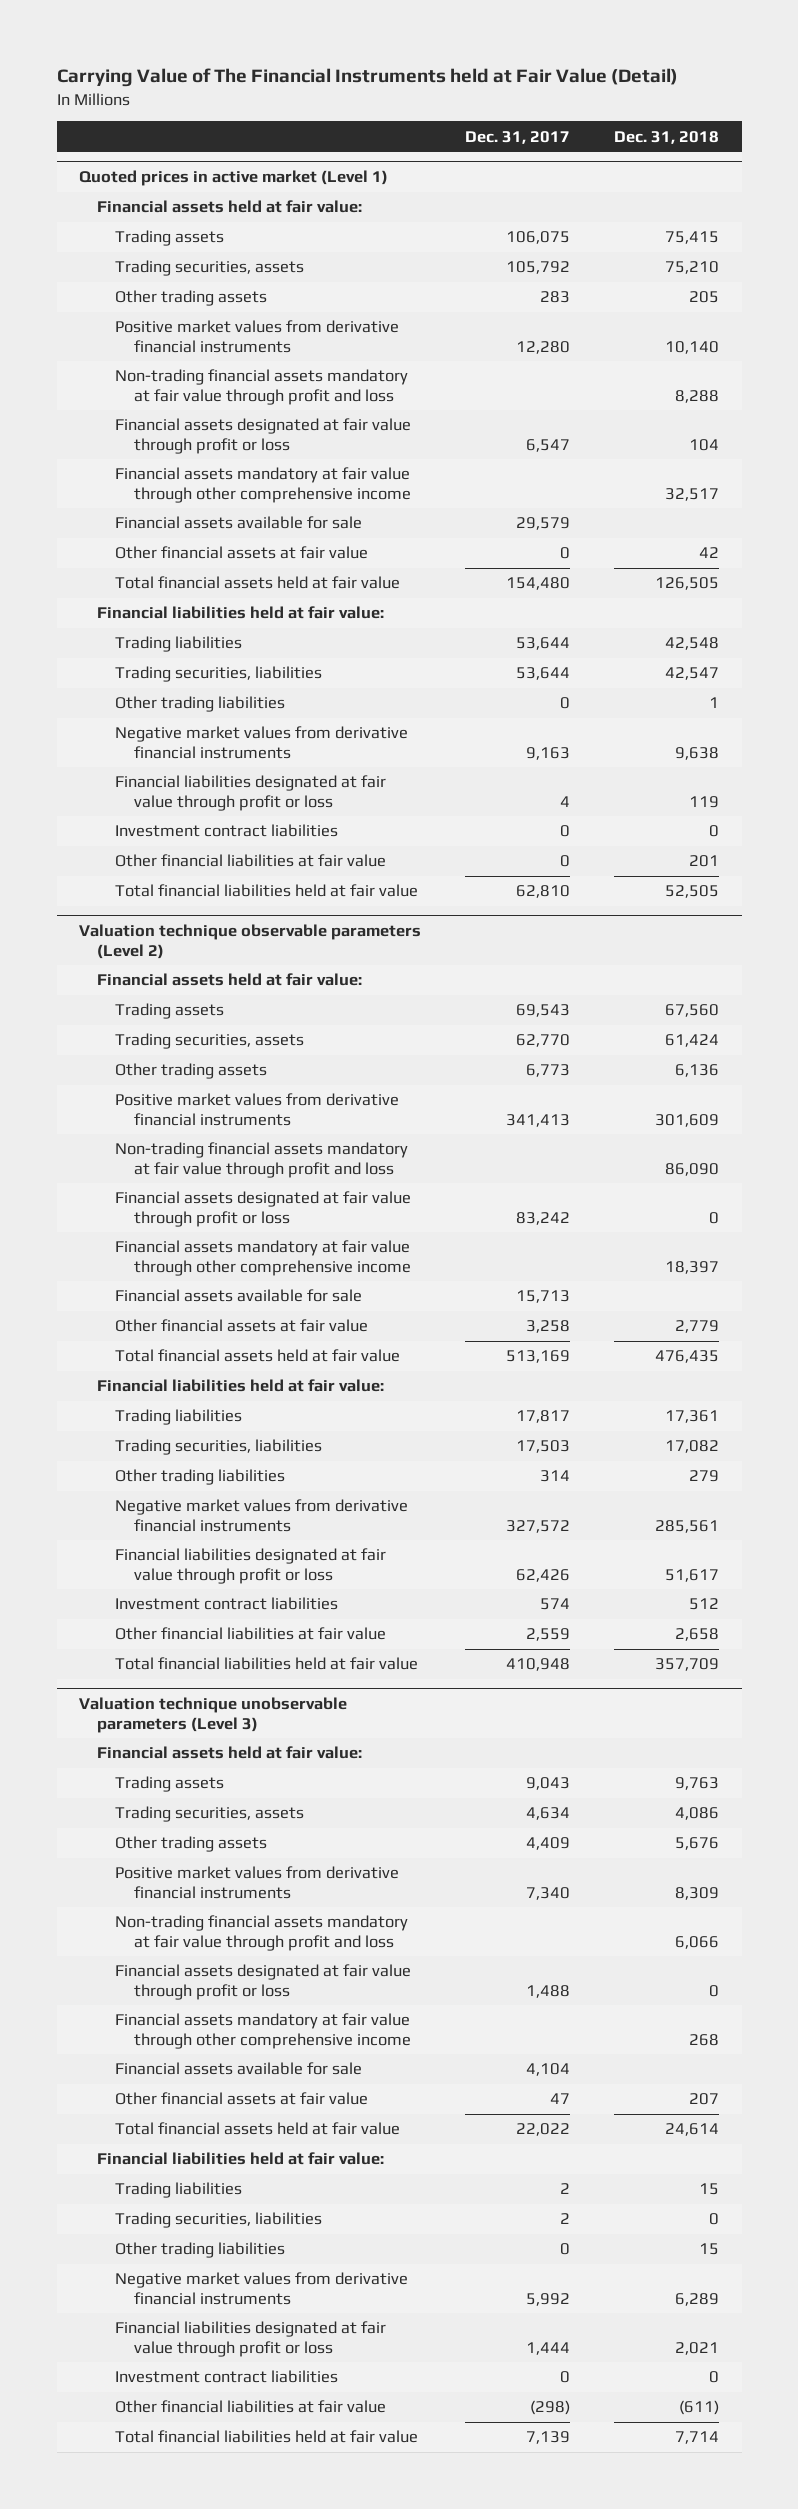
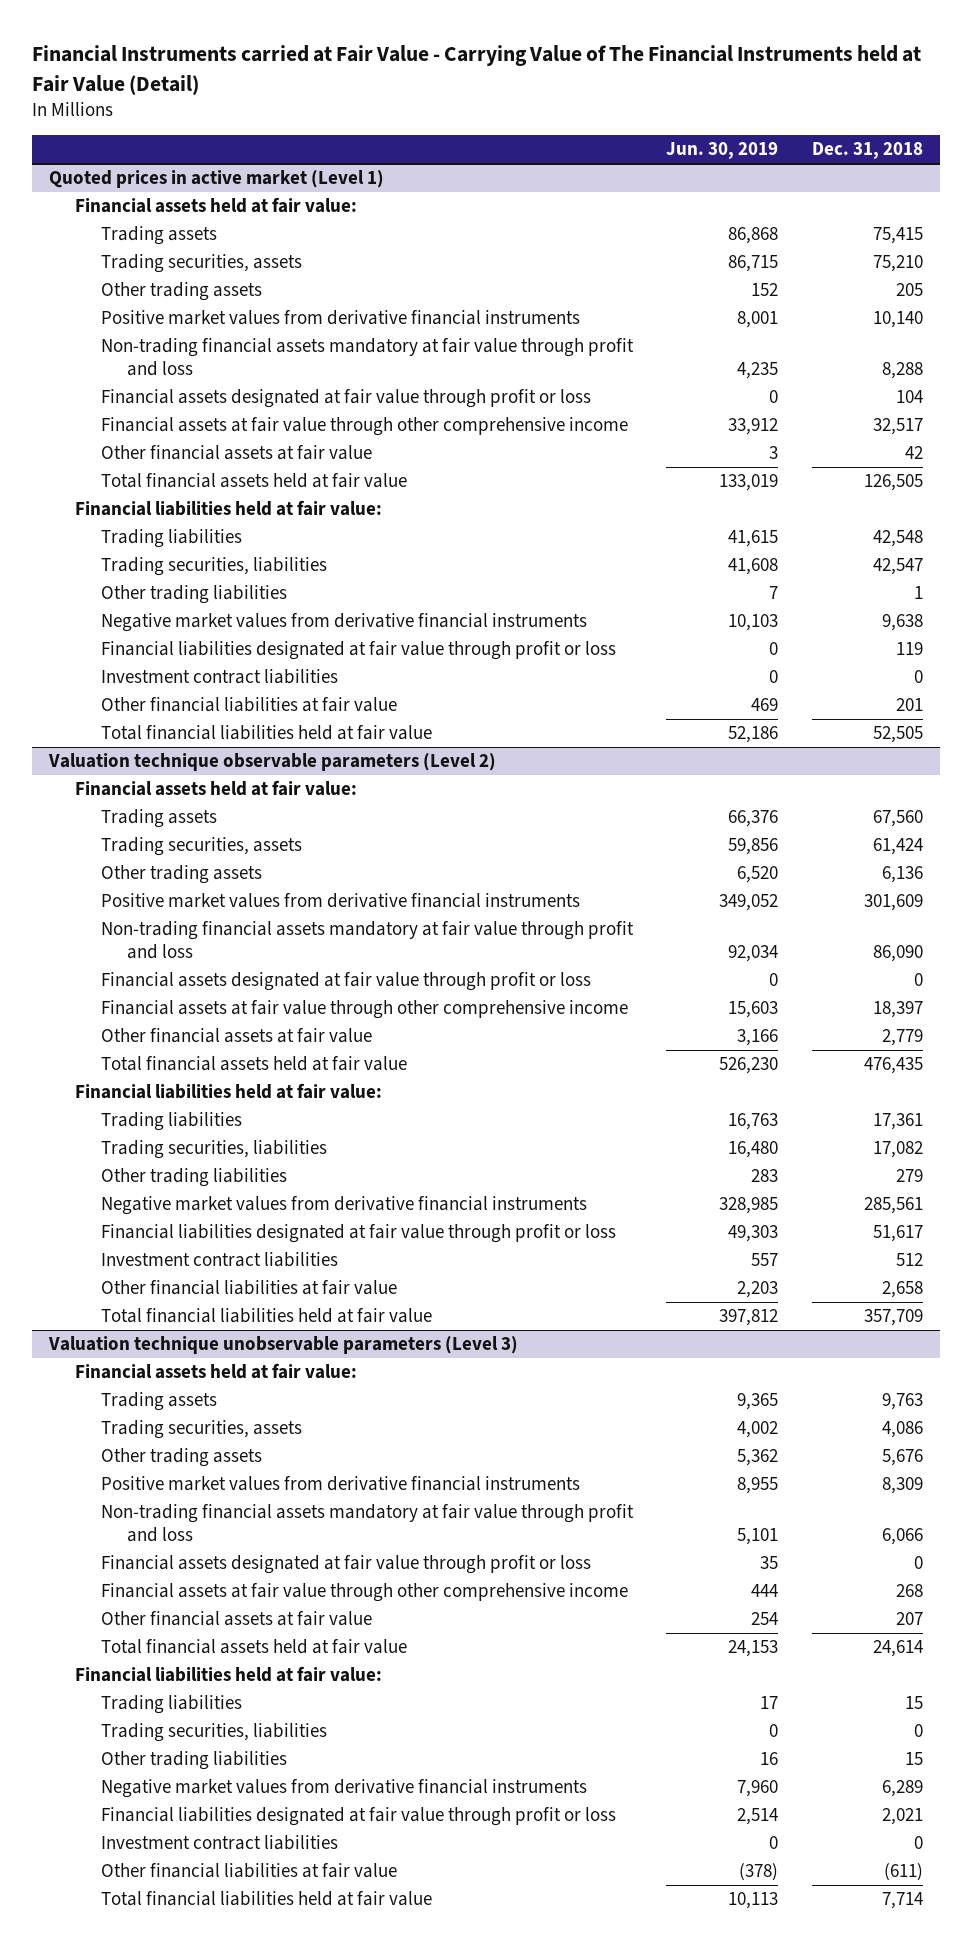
[56,68,678,88] Carrying Value of The Financial Instruments held at Fair Value (Detail) -> [32,45,922,95] Financial Instruments carried at Fair Value - Carrying Value of The Financial Instruments held at Fair Value (Detail)
[465,130,571,144] Dec. 31, 2017 -> none
none -> [666,142,779,160] Jun. 30, 2019
[115,516,363,530] Financial assets available for sale -> none
[115,467,411,503] Financial assets mandatory at fair value through other comprehensive income -> [100,417,628,437] Financial assets at fair value through other comprehensive income
[115,1289,363,1303] Financial assets available for sale -> none
[115,1240,411,1276] Financial assets mandatory at fair value through other comprehensive income -> [100,1000,628,1020] Financial assets at fair value through other comprehensive income
[115,2062,363,2076] Financial assets available for sale -> none
[115,2013,411,2049] Financial assets mandatory at fair value through other comprehensive income -> [100,1583,628,1603] Financial assets at fair value through other comprehensive income

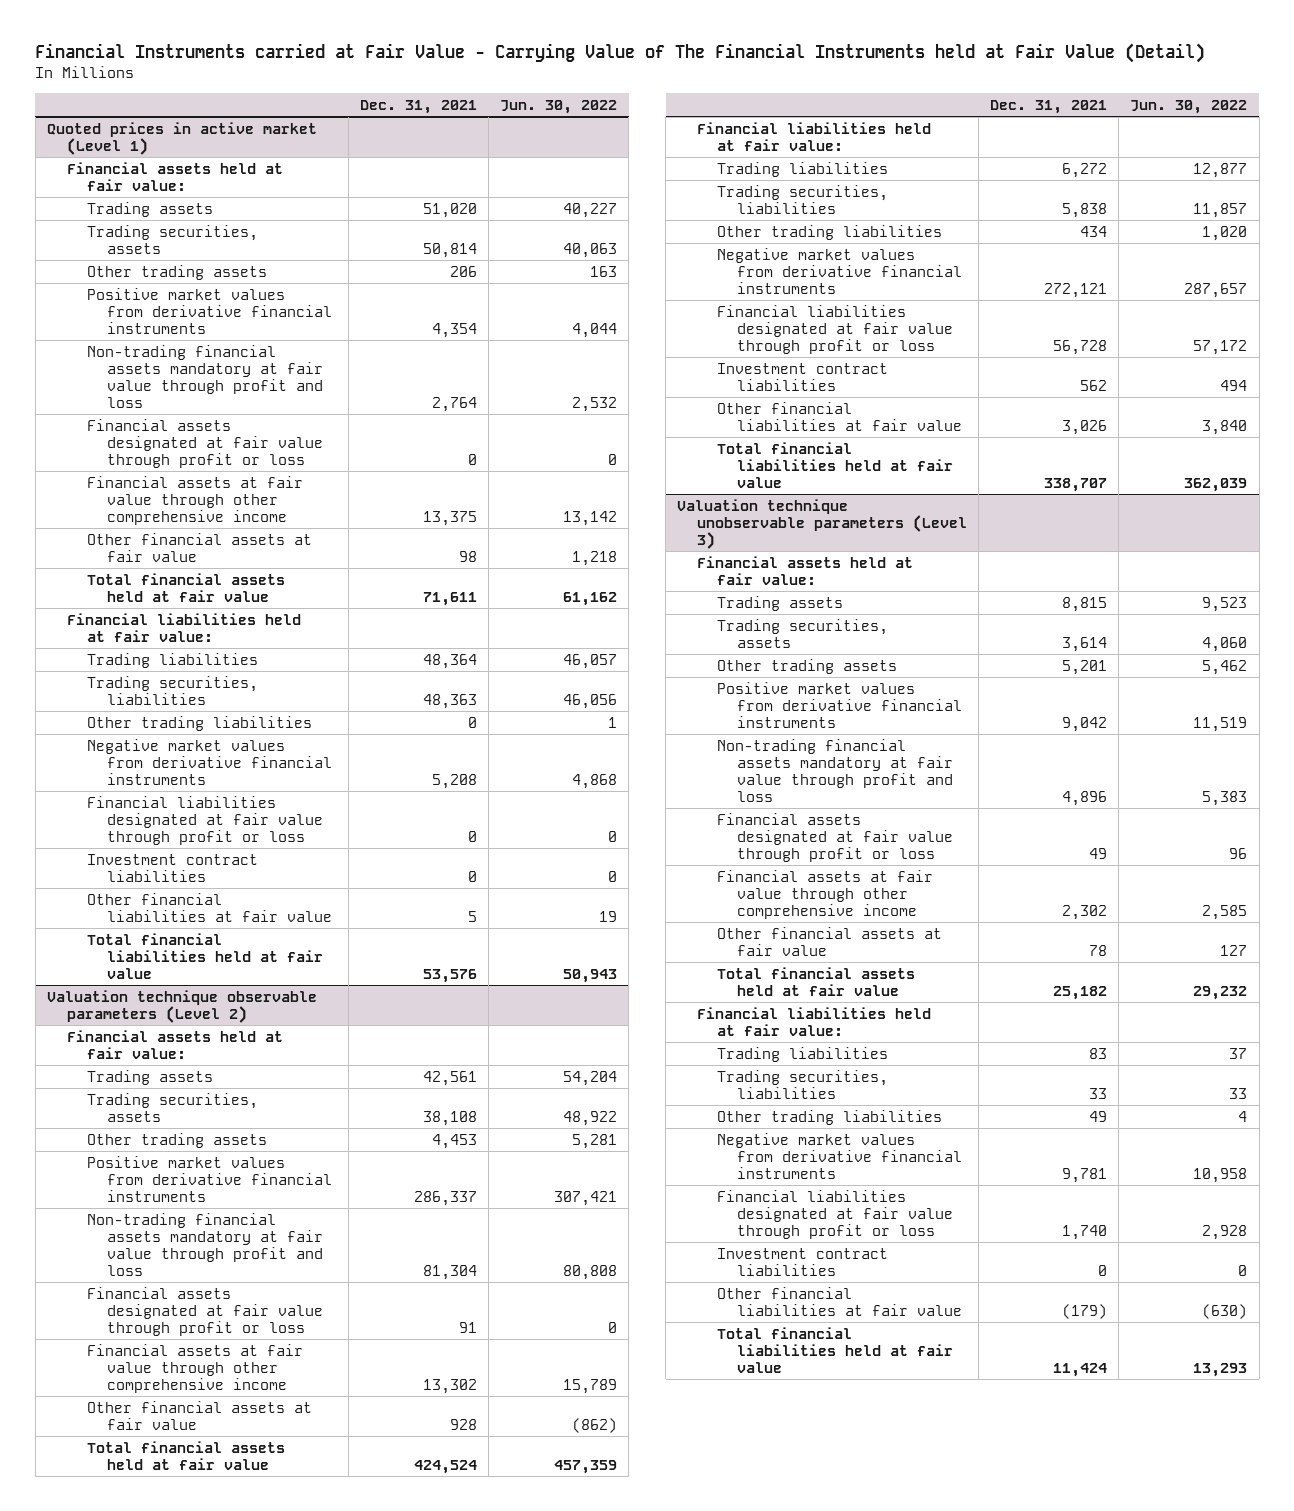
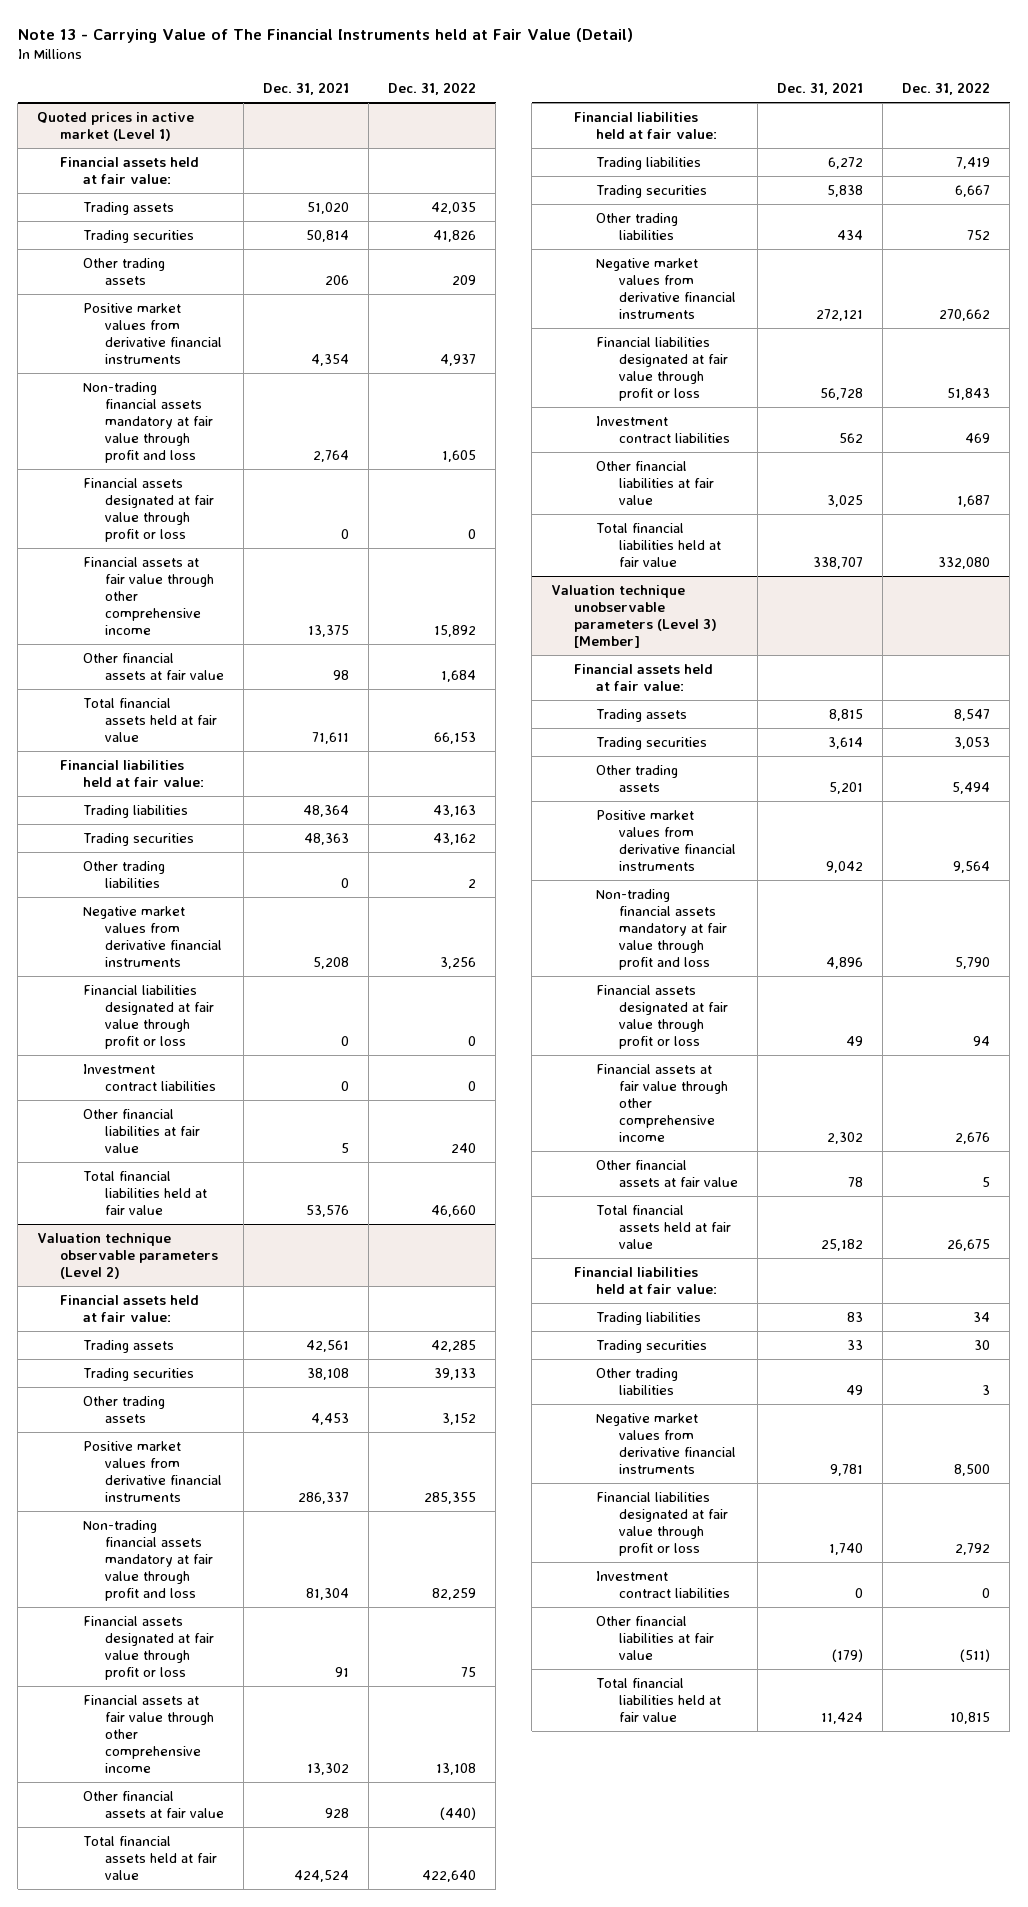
[35,43,1206,64] Financial Instruments carried at Fair Value - Carrying Value of The Financial Instruments held at Fair Value (Detail) -> [17,28,633,44] Note 13 - Carrying Value of The Financial Instruments held at Fair Value (Detail)
[500,99,618,114] Jun. 30, 2022 -> none
none -> [388,81,477,95] Dec. 31, 2022
[86,224,258,254] Trading securities, assets -> [82,230,194,244] Trading securities
[86,675,258,705] Trading securities, liabilities -> [82,833,194,847] Trading securities
[86,1092,258,1122] Trading securities, assets -> [82,1368,194,1382] Trading securities
[717,184,889,214] Trading securities, liabilities -> [596,185,708,199] Trading securities
[1062,419,1108,435] 3,026 -> [827,494,864,507] 3,025
[677,498,968,549] Valuation technique unobservable parameters (Level 3) -> [551,585,717,648] Valuation technique unobservable parameters (Level 3) [Member]
[717,618,889,648] Trading securities, assets -> [596,737,708,751] Trading securities
[717,1069,889,1099] Trading securities, liabilities -> [596,1340,708,1354] Trading securities

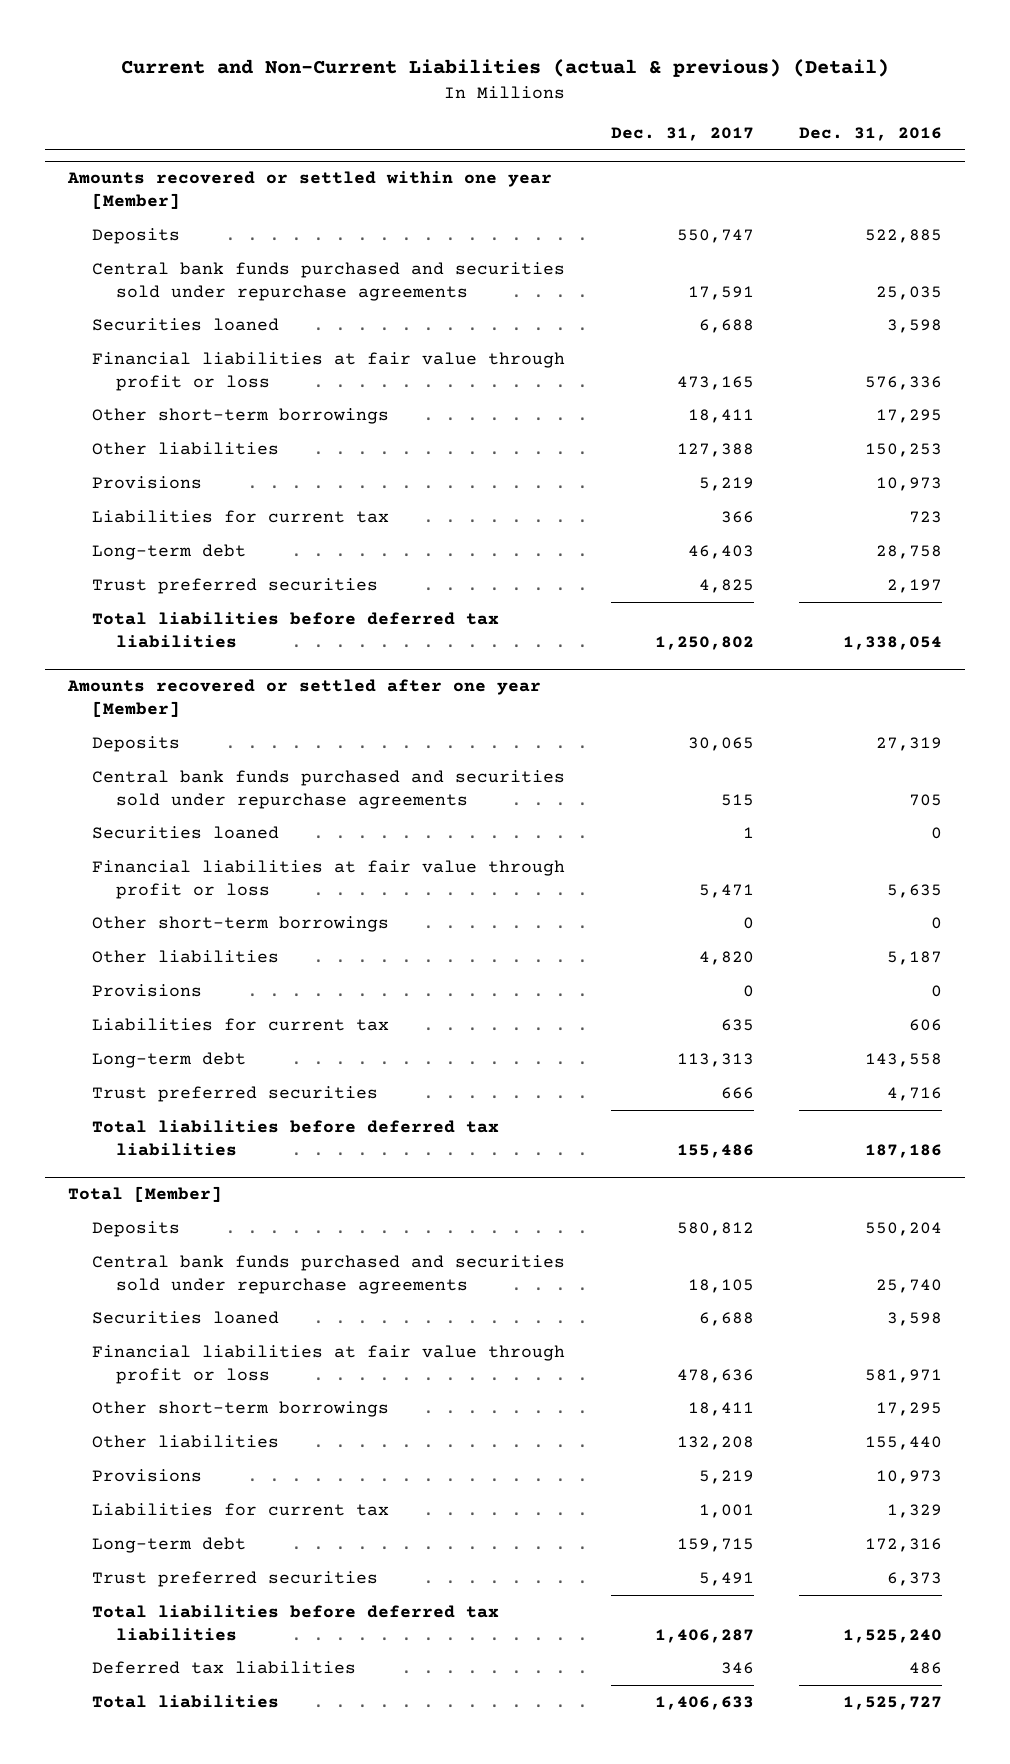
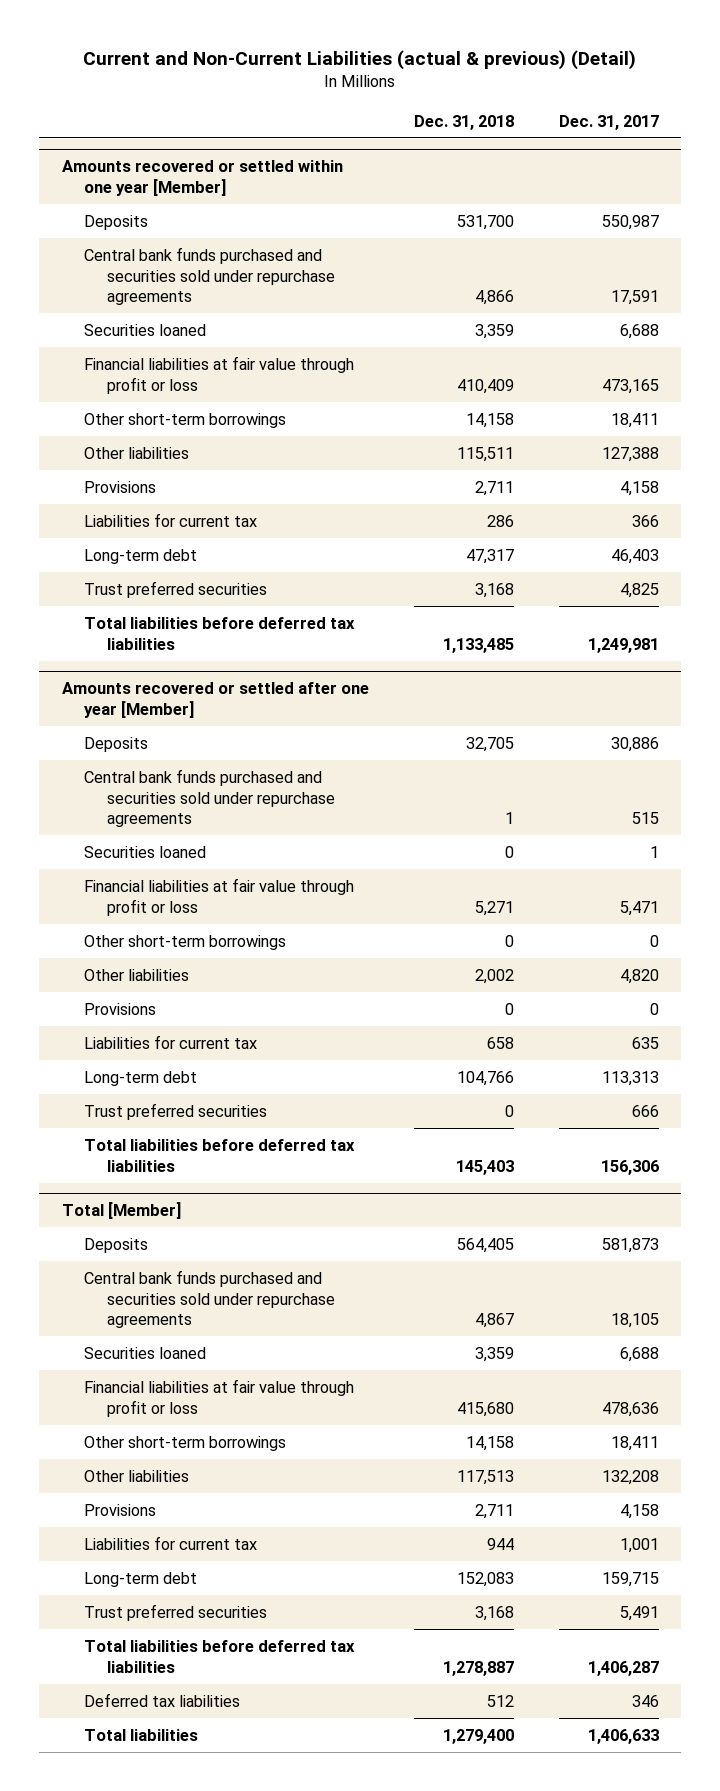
[799,126,943,141] Dec. 31, 2016 -> none
none -> [413,114,514,130] Dec. 31, 2018
[676,229,754,244] 550,747 -> [601,214,659,230] 550,987
[698,477,754,492] 5,219 -> [619,480,659,496] 4,158
[654,635,754,650] 1,250,802 -> [587,637,659,653] 1,249,981
[687,737,754,752] 30,065 -> [610,736,659,752] 30,886
[676,1143,754,1158] 155,486 -> [600,1159,659,1175] 156,306
[676,1222,754,1237] 580,812 -> [601,1237,659,1253] 581,873
[698,1470,754,1485] 5,219 -> [619,1503,659,1519] 4,158

